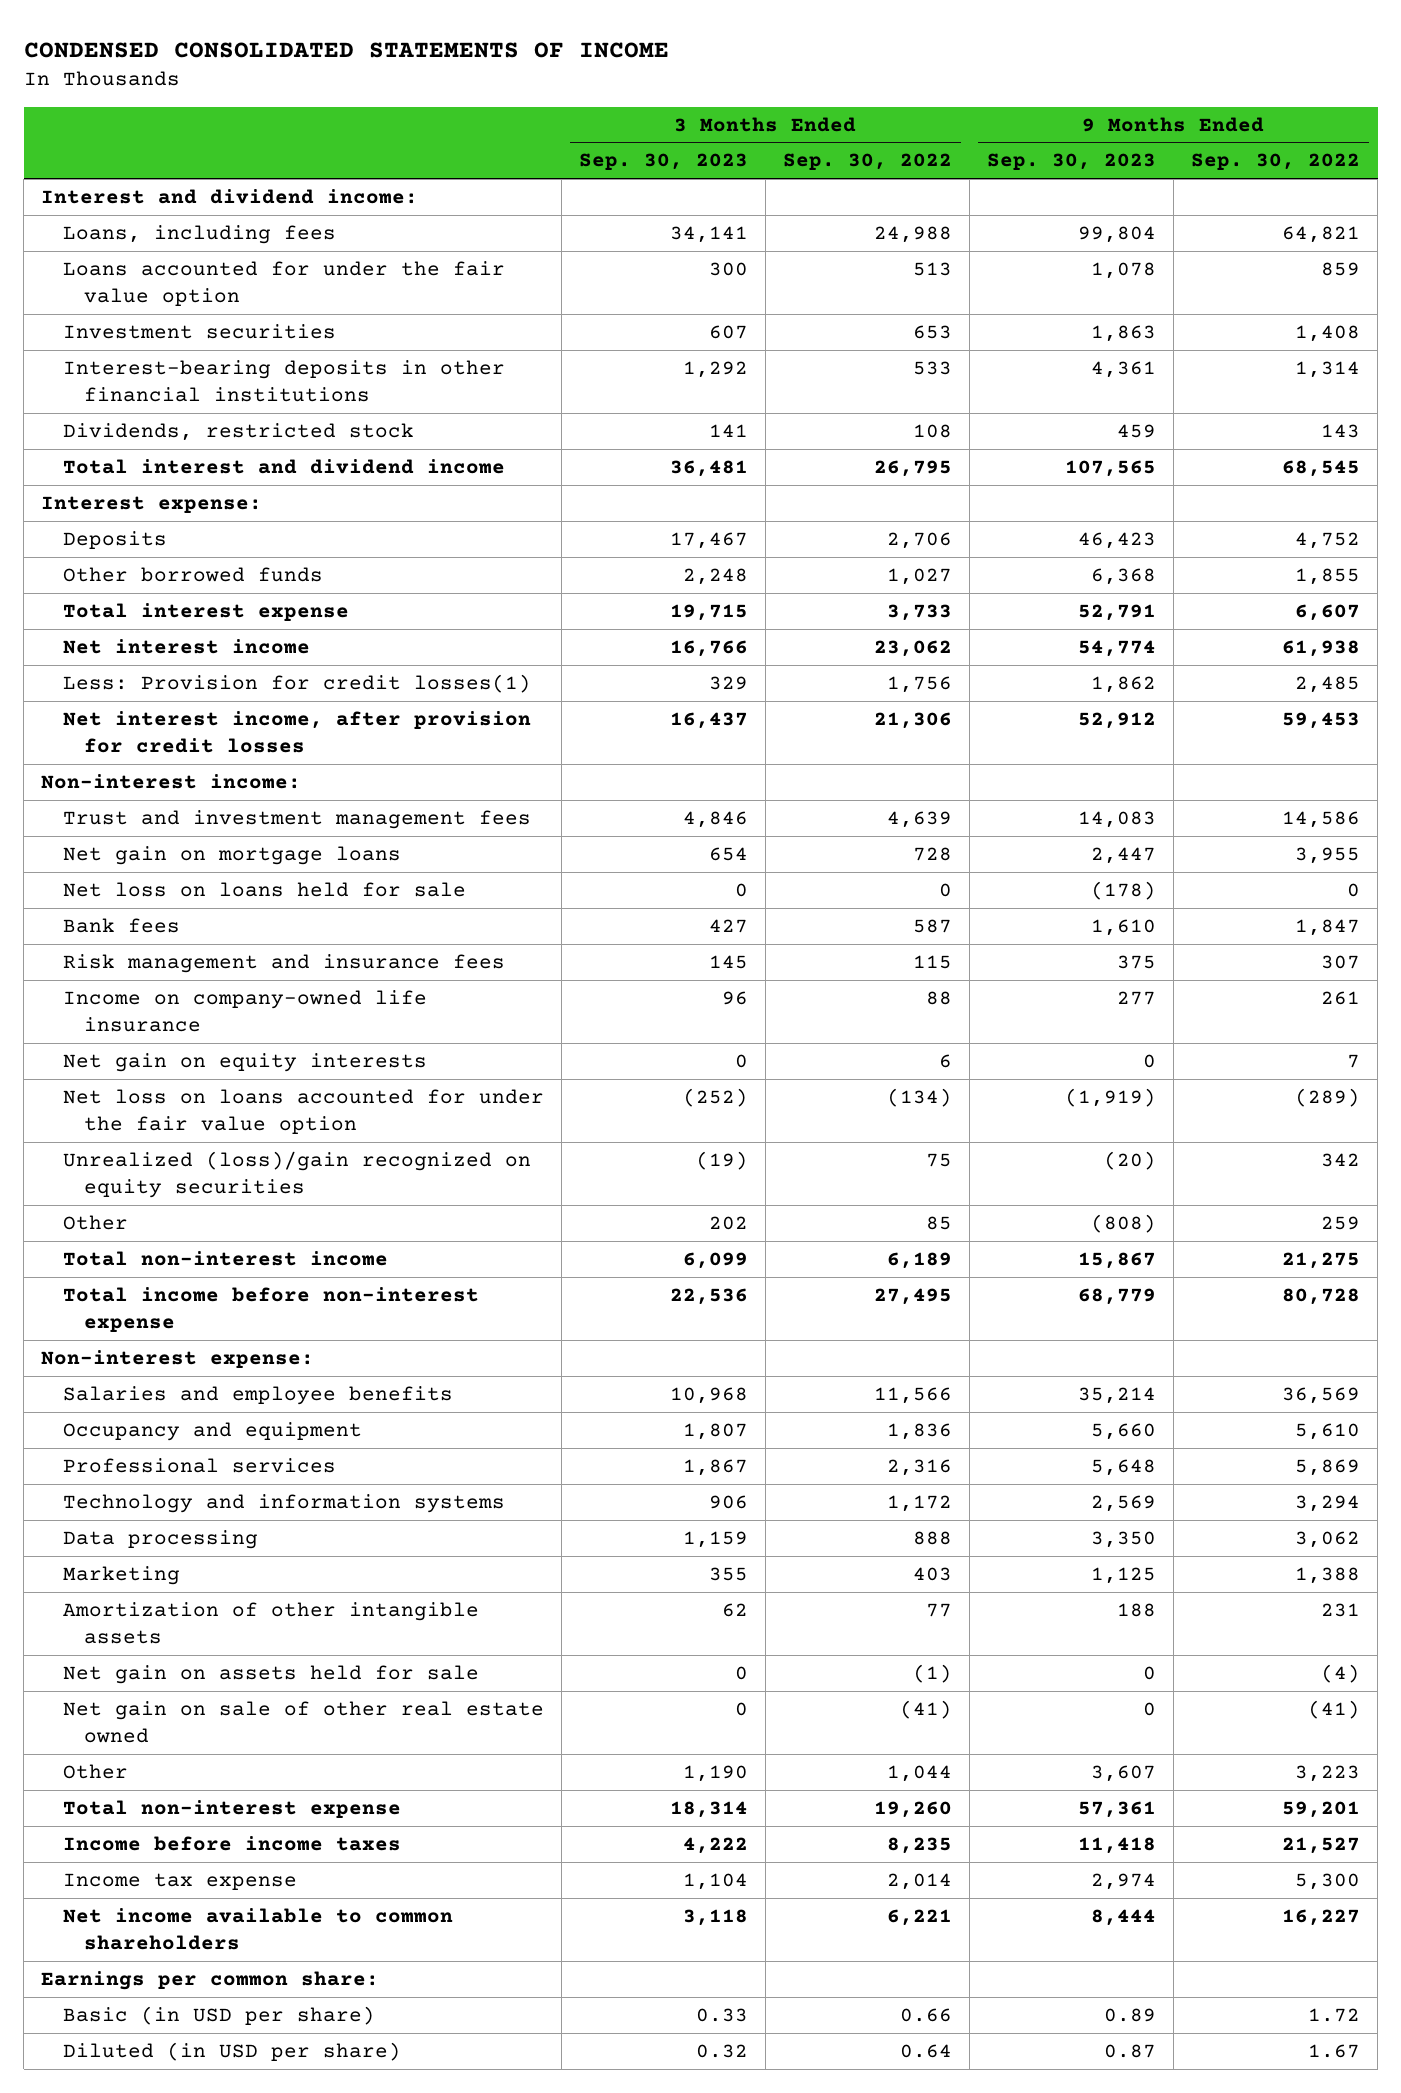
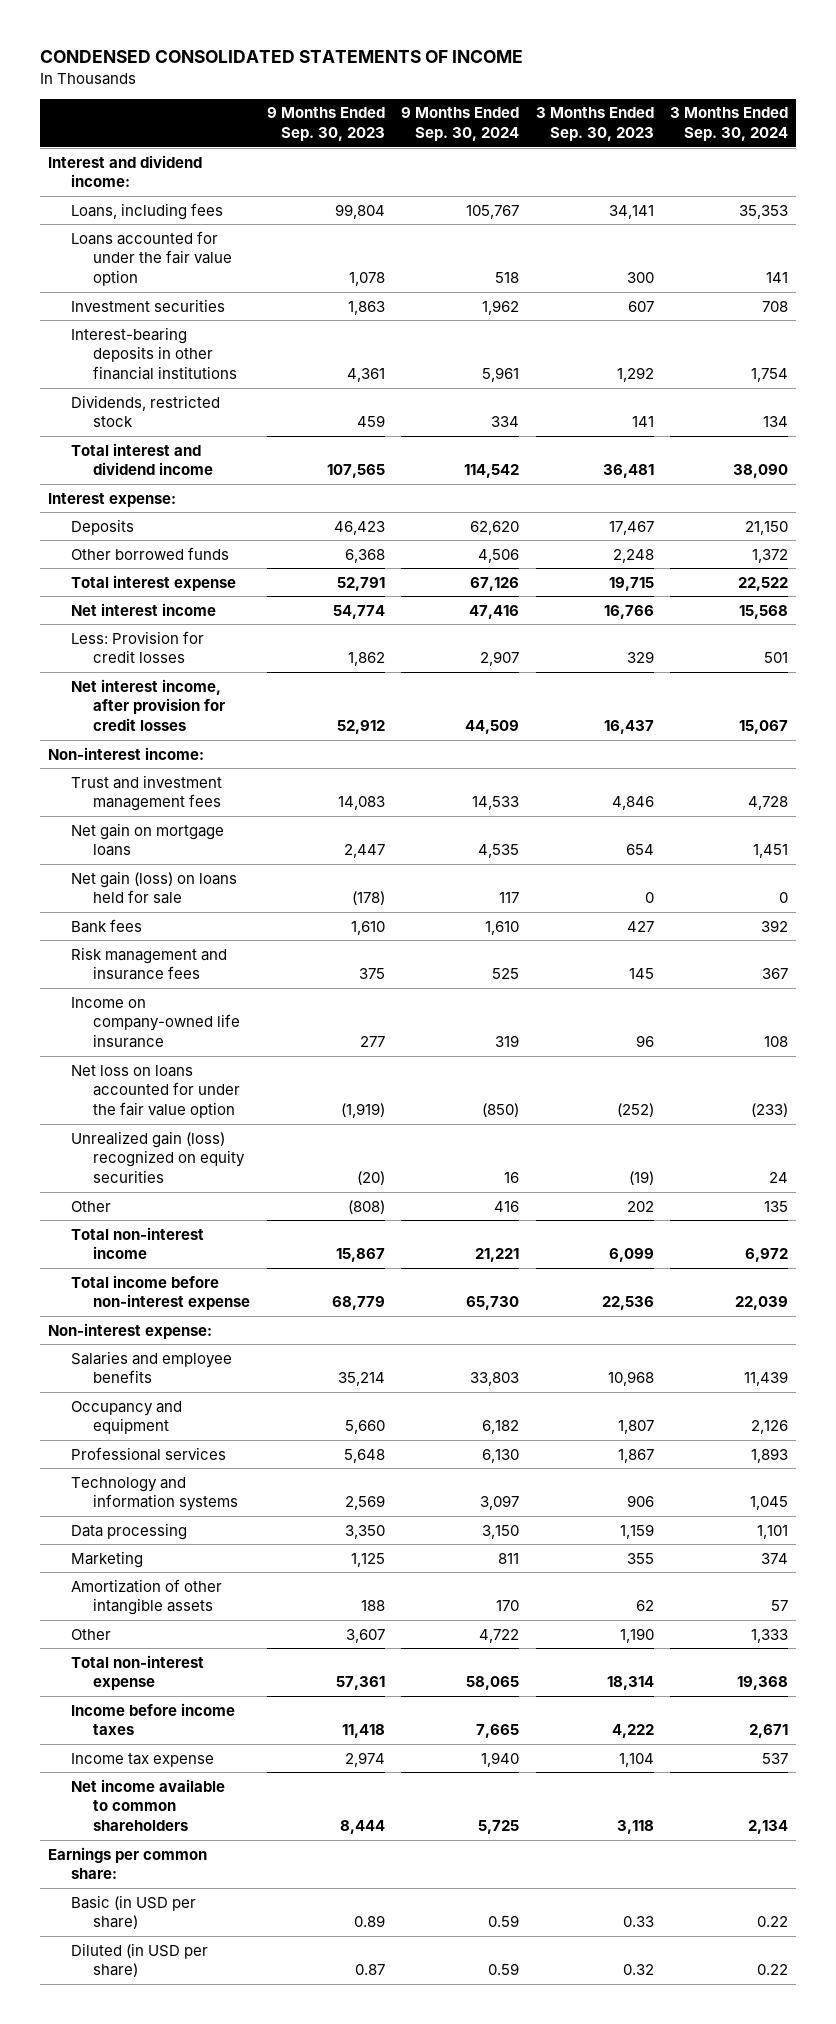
[782,153,952,171] Sep. 30, 2022 -> none
[1191,153,1361,171] Sep. 30, 2022 -> none
none -> [401,107,520,142] 9 Months Ended Sep. 30, 2024
none -> [669,107,788,142] 3 Months Ended Sep. 30, 2024
[62,674,531,694] Less: Provision for credit losses(1) -> [70,630,204,664] Less: Provision for credit losses
[62,882,466,898] Net loss on loans held for sale -> [70,870,237,905] Net gain (loss) on loans held for sale
[62,1053,427,1073] Net gain on equity interests -> none
[62,1151,531,1198] Unrealized (loss)/gain recognized on equity securities -> [70,1130,246,1183] Unrealized gain (loss) recognized on equity securities
[62,1665,479,1685] Net gain on assets held for sale -> none
[62,1701,544,1743] Net gain on sale of other real estate owned -> none

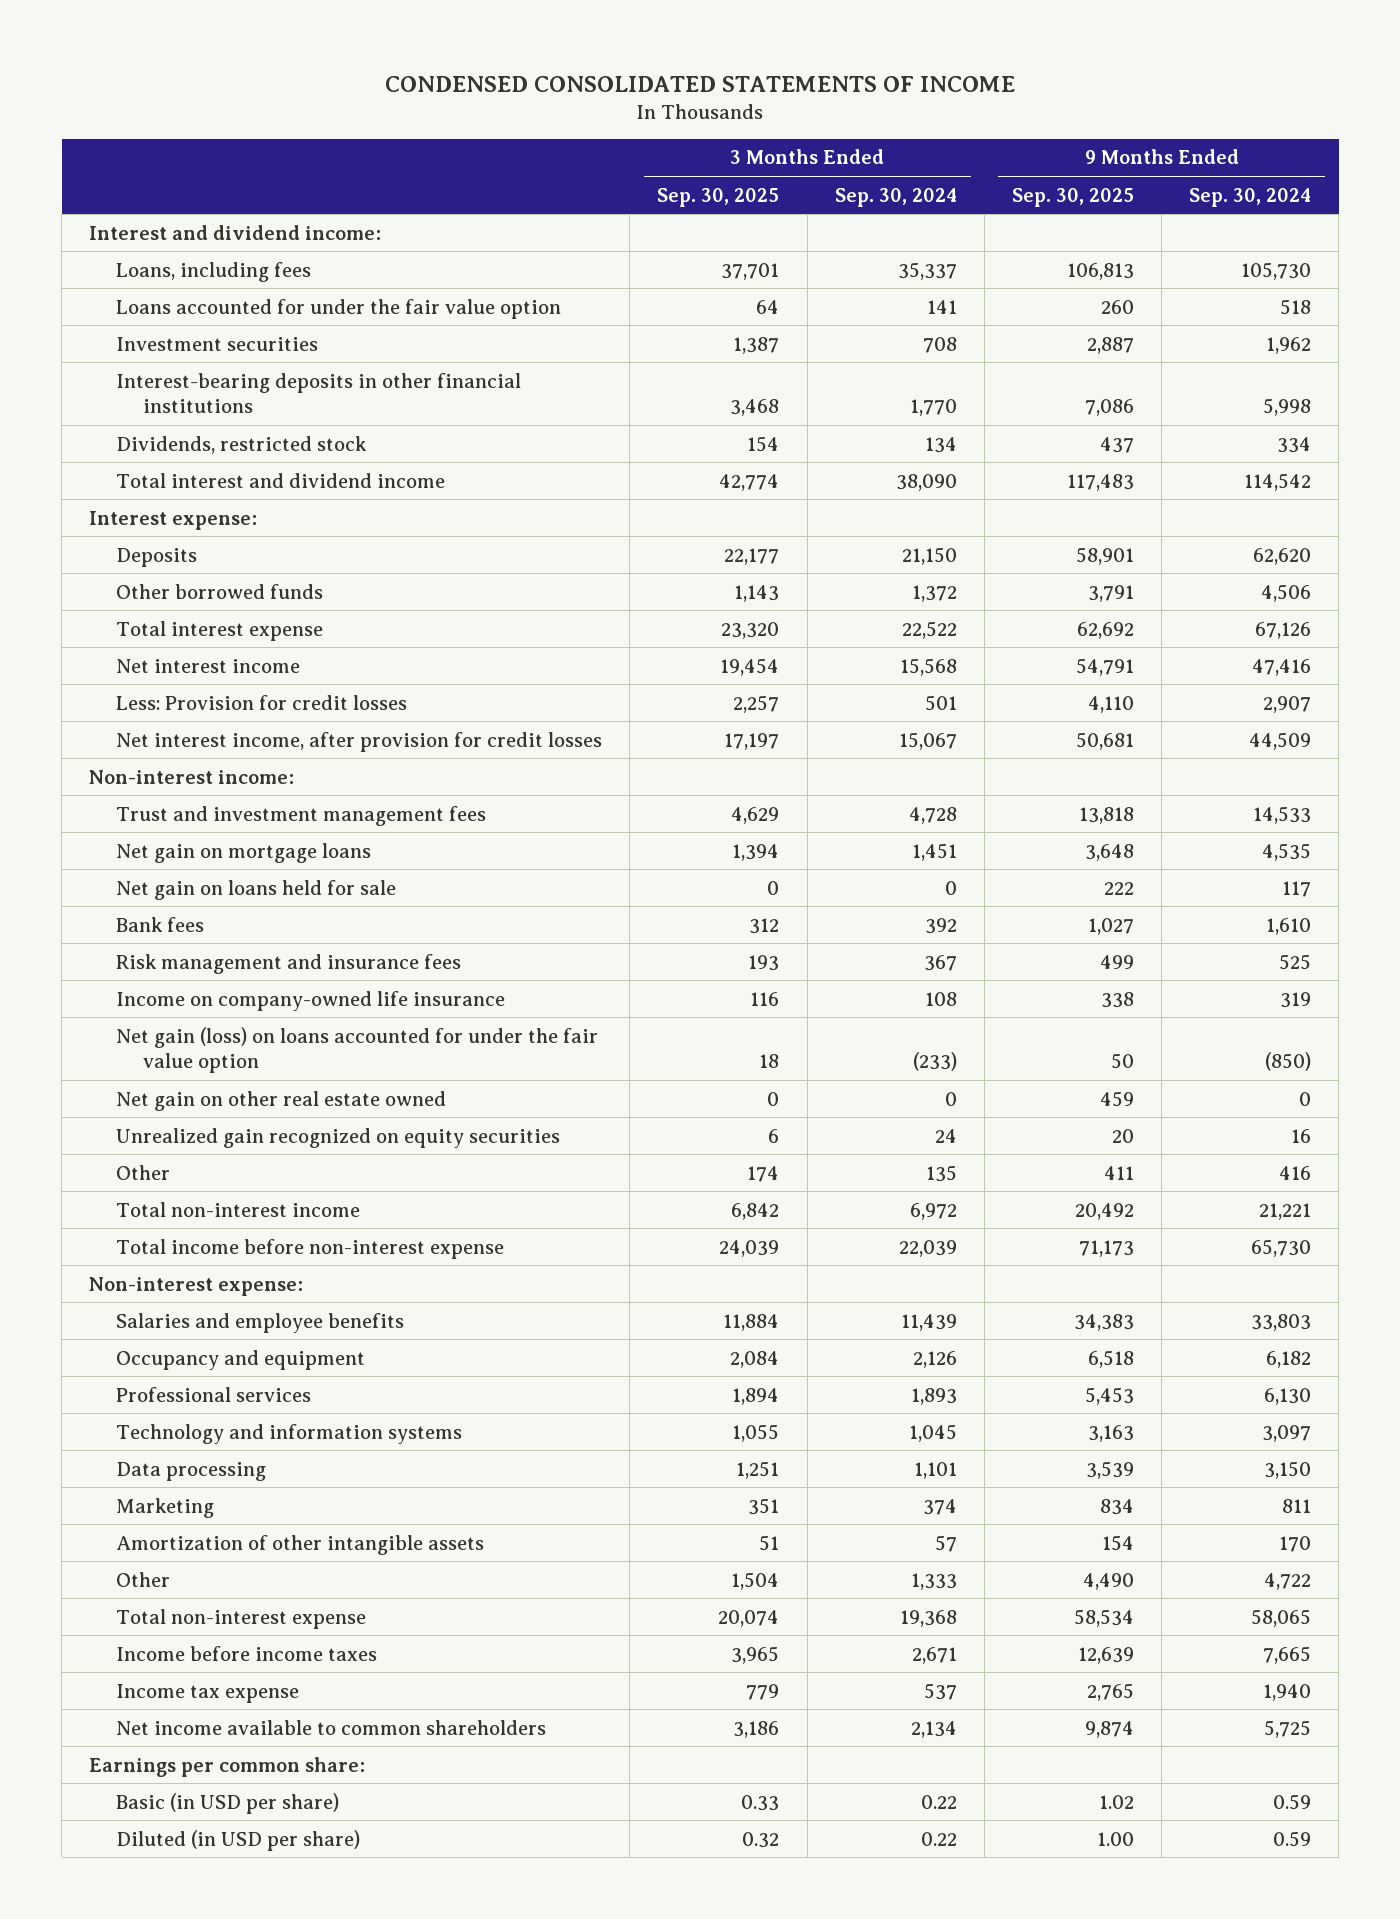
[266,107,385,142] 9 Months Ended Sep. 30, 2023 -> none
[535,107,654,142] 3 Months Ended Sep. 30, 2023 -> none
none -> [657,187,780,207] Sep. 30, 2025
none -> [1011,187,1134,207] Sep. 30, 2025
[466,204,520,219] 105,767 -> [1241,261,1312,280] 105,730
[738,204,788,219] 35,353 -> [897,261,957,280] 35,337
[482,366,520,382] 5,961 -> [1263,397,1312,416] 5,998
[750,367,788,382] 1,754 -> [909,398,957,416] 1,770
[70,870,237,905] Net gain (loss) on loans held for sale -> [116,879,397,900] Net gain on loans held for sale
[70,1064,241,1118] Net loss on loans accounted for under the fair value option -> [116,1026,599,1073] Net gain (loss) on loans accounted for under the fair value option
none -> [116,1090,447,1111] Net gain on other real estate owned
[70,1130,246,1183] Unrealized gain (loss) recognized on equity securities -> [116,1127,561,1148] Unrealized gain recognized on equity securities

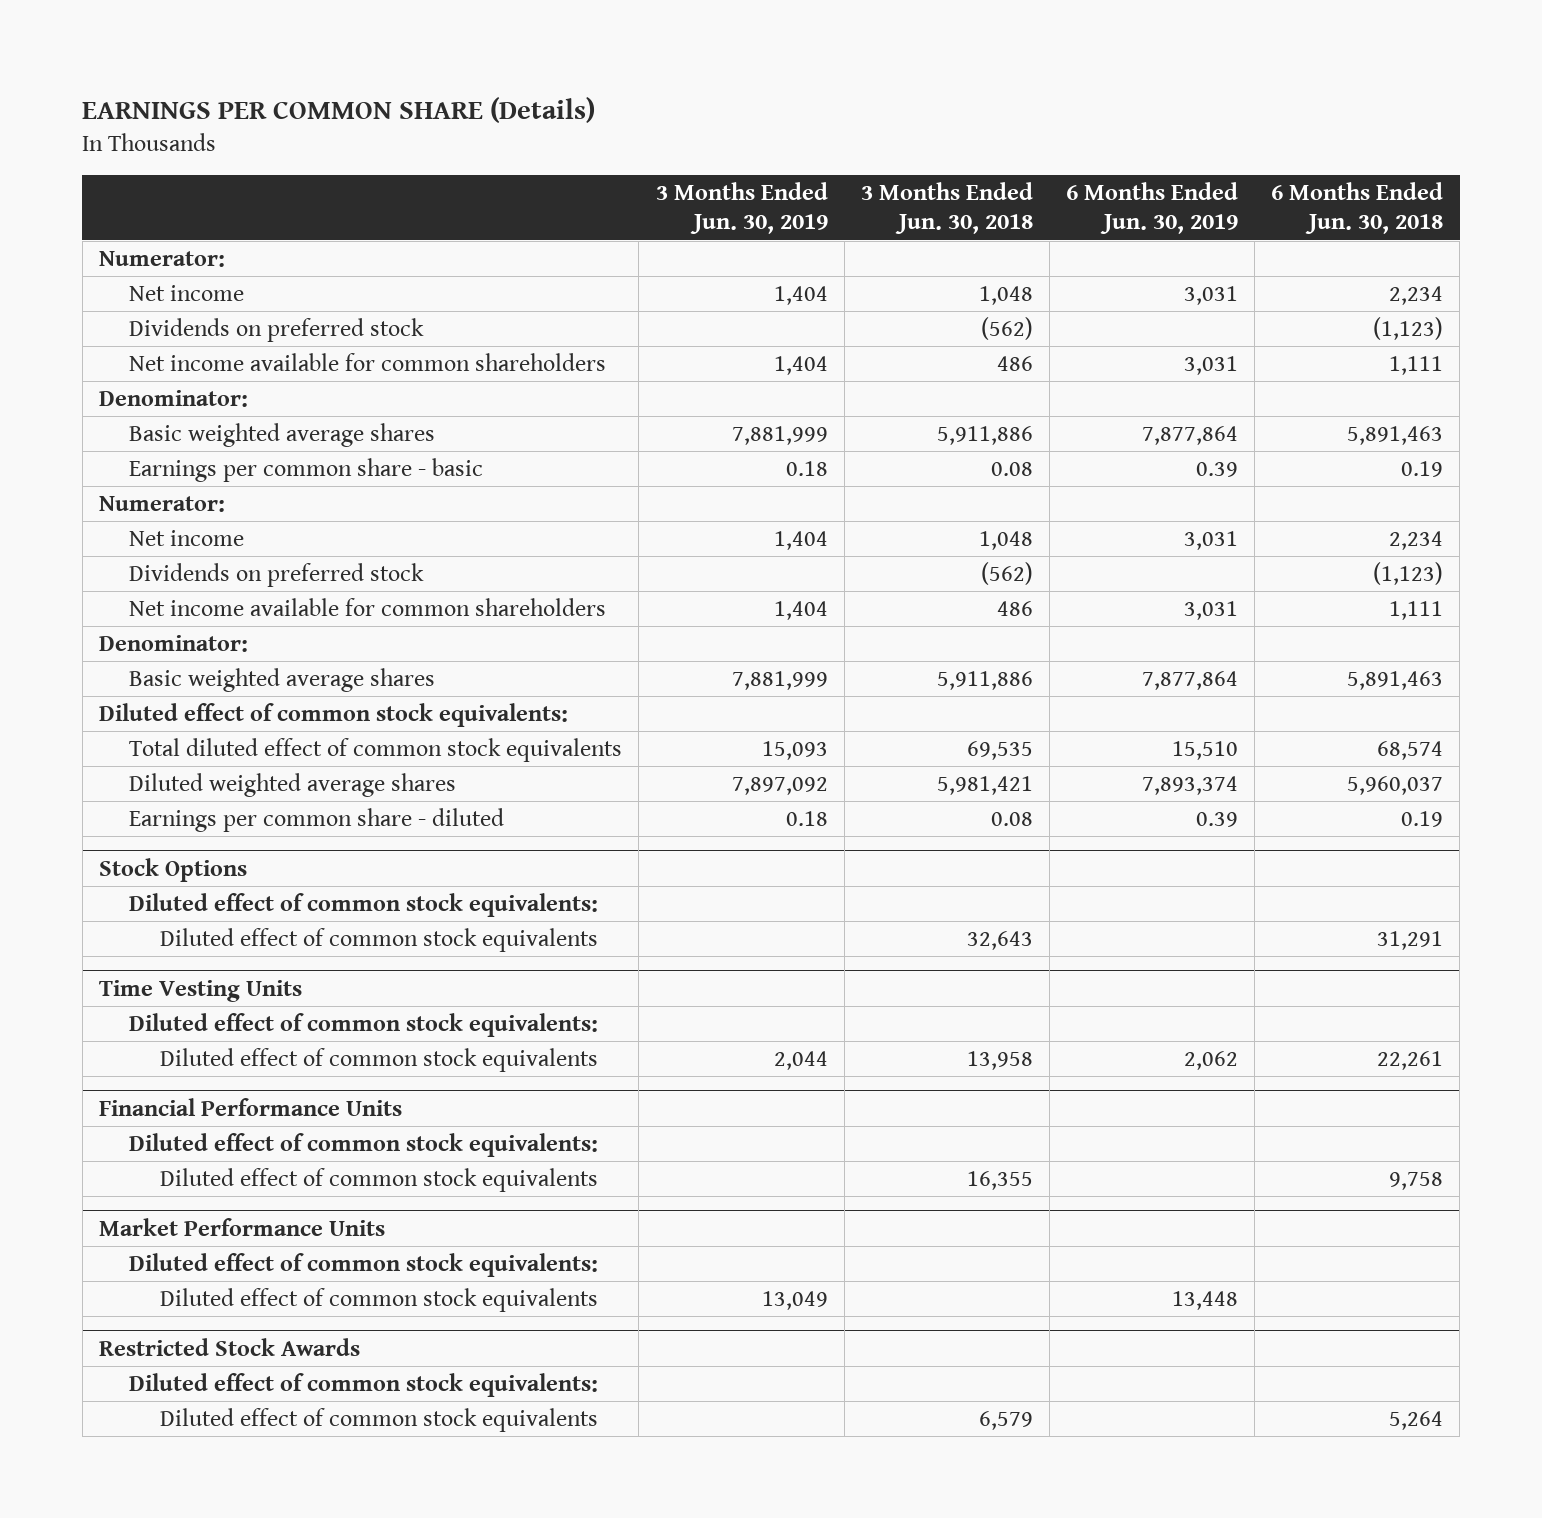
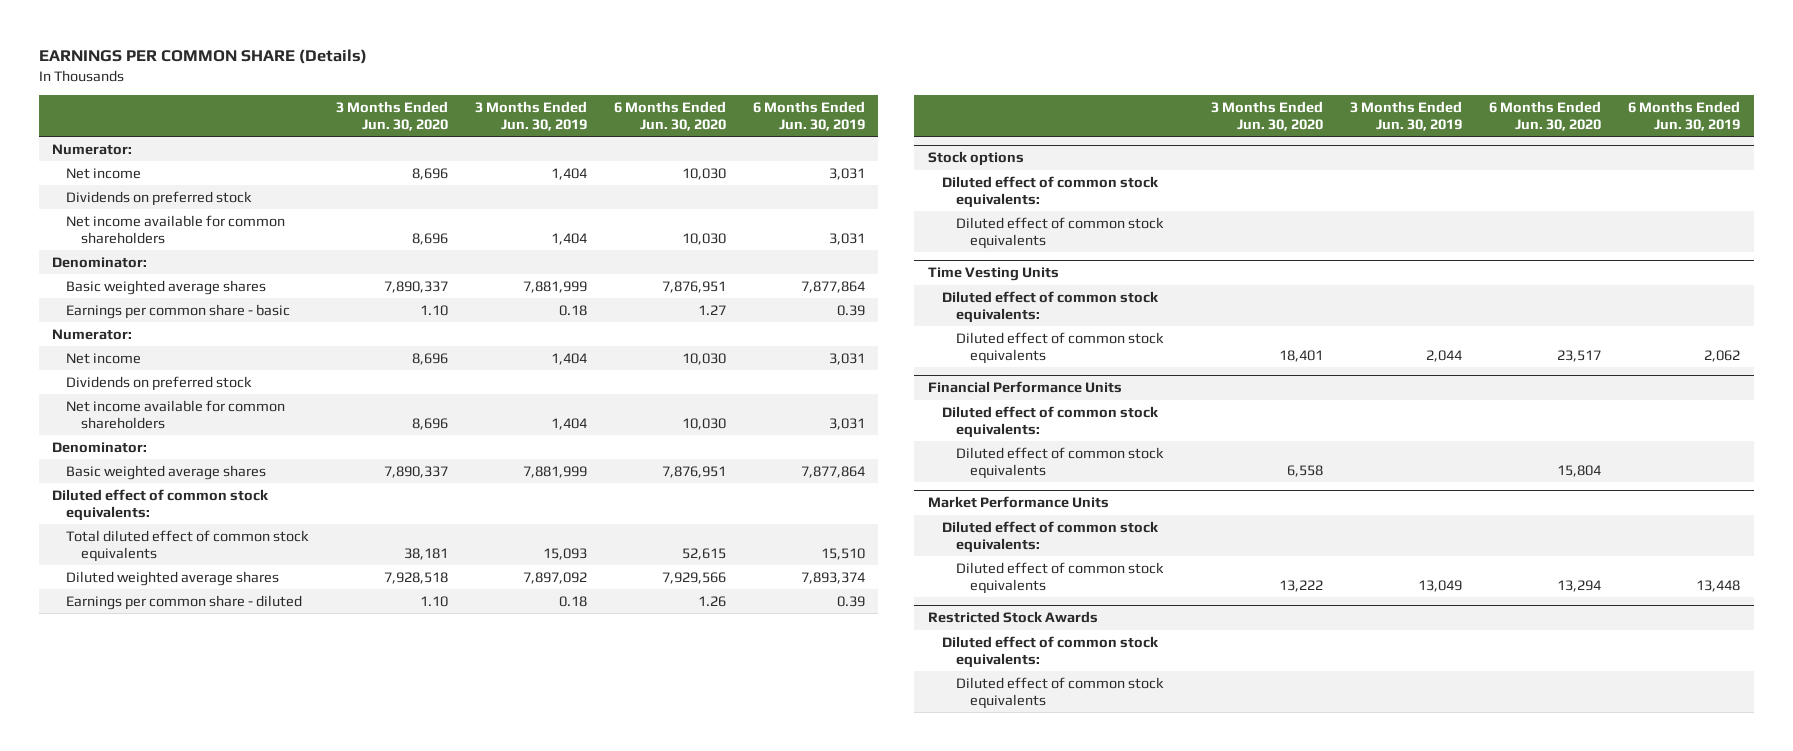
[860,182,1033,235] 3 Months Ended Jun. 30, 2018 -> none
[1271,182,1444,235] 6 Months Ended Jun. 30, 2018 -> none
none -> [335,100,448,131] 3 Months Ended Jun. 30, 2020
none -> [613,100,726,131] 6 Months Ended Jun. 30, 2020
[99,857,248,882] Stock Options -> [927,151,1024,167] Stock options

